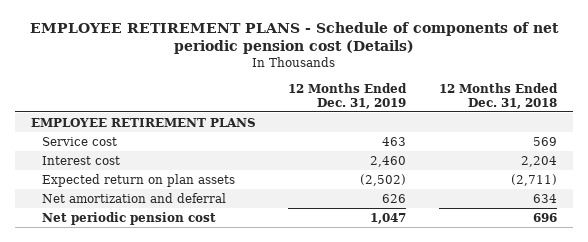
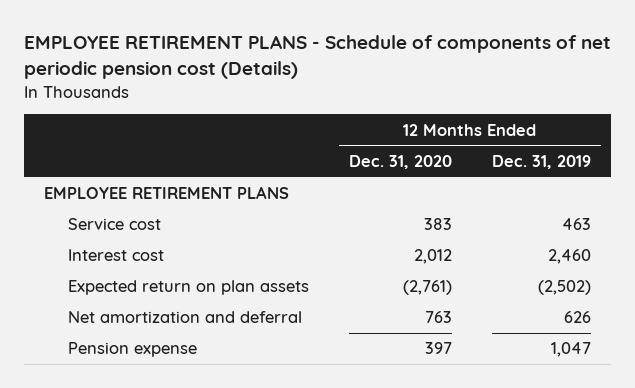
[438,82,558,109] 12 Months Ended Dec. 31, 2018 -> none
none -> [348,154,452,169] Dec. 31, 2020
[42,211,217,225] Net periodic pension cost -> [67,342,197,358] Pension expense

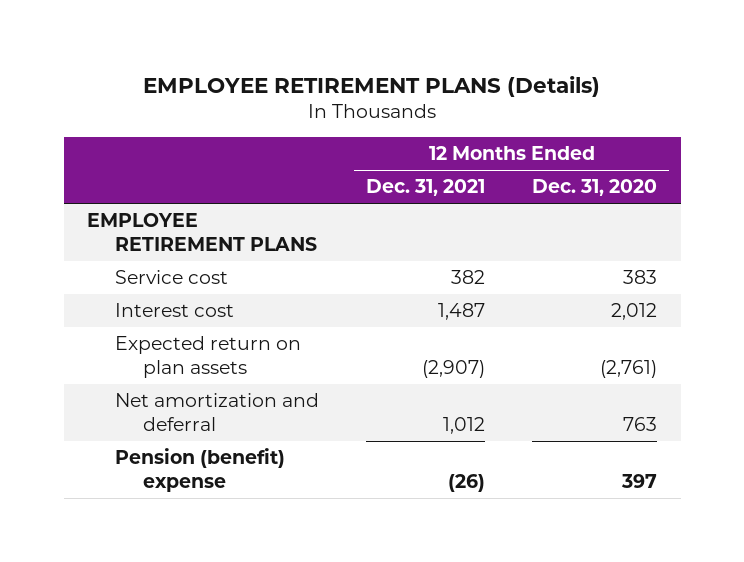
[23,35,611,80] EMPLOYEE RETIREMENT PLANS - Schedule of components of net periodic pension cost (Details) -> [143,75,601,97] EMPLOYEE RETIREMENT PLANS (Details)
[491,154,591,169] Dec. 31, 2019 -> none
none -> [366,179,486,197] Dec. 31, 2021
[67,342,197,358] Pension expense -> [115,448,286,492] Pension (benefit) expense

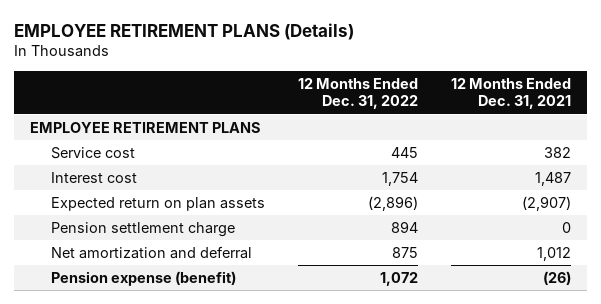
[532,179,658,197] Dec. 31, 2020 -> none
none -> [297,78,418,110] 12 Months Ended Dec. 31, 2022
none -> [50,222,235,238] Pension settlement charge
[115,448,286,492] Pension (benefit) expense -> [50,271,236,287] Pension expense (benefit)

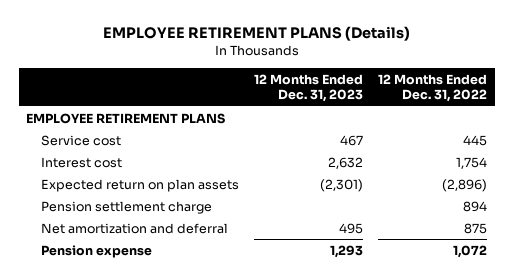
[450,78,571,110] 12 Months Ended Dec. 31, 2021 -> none
none -> [254,73,364,103] 12 Months Ended Dec. 31, 2023
[50,271,236,287] Pension expense (benefit) -> [40,244,152,258] Pension expense

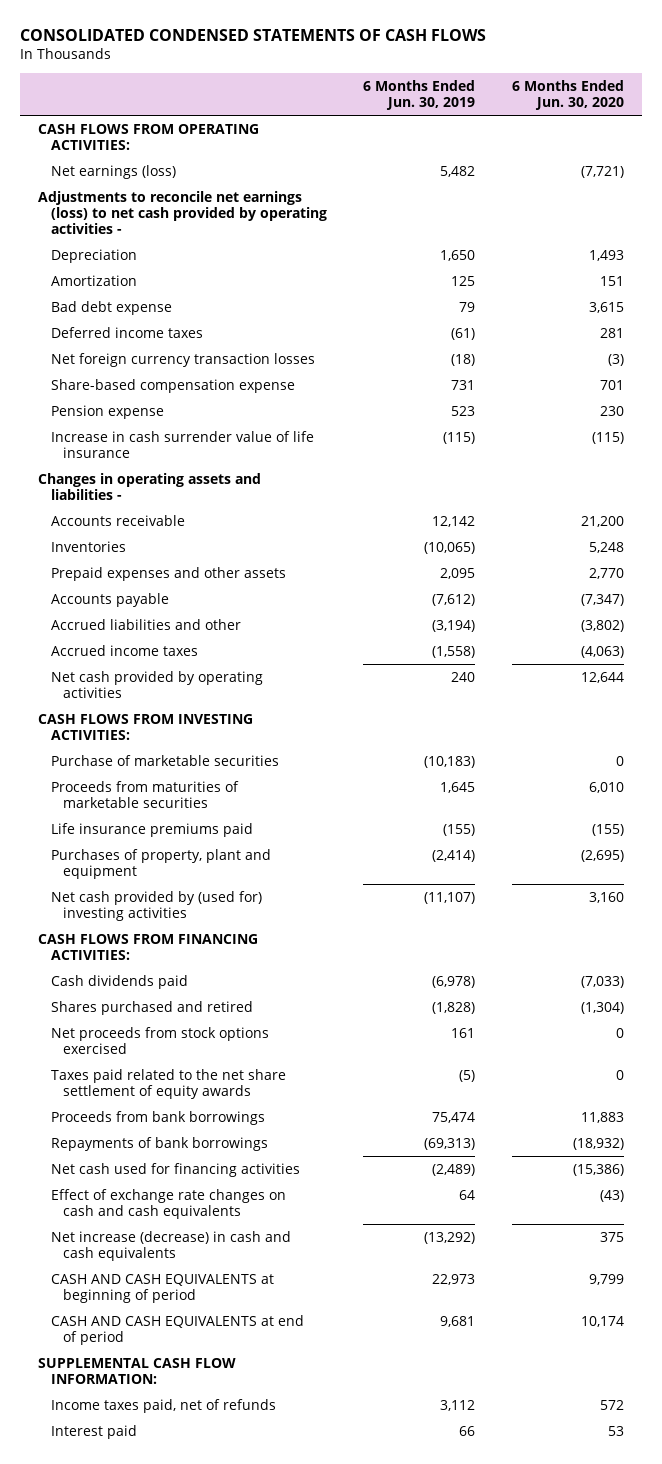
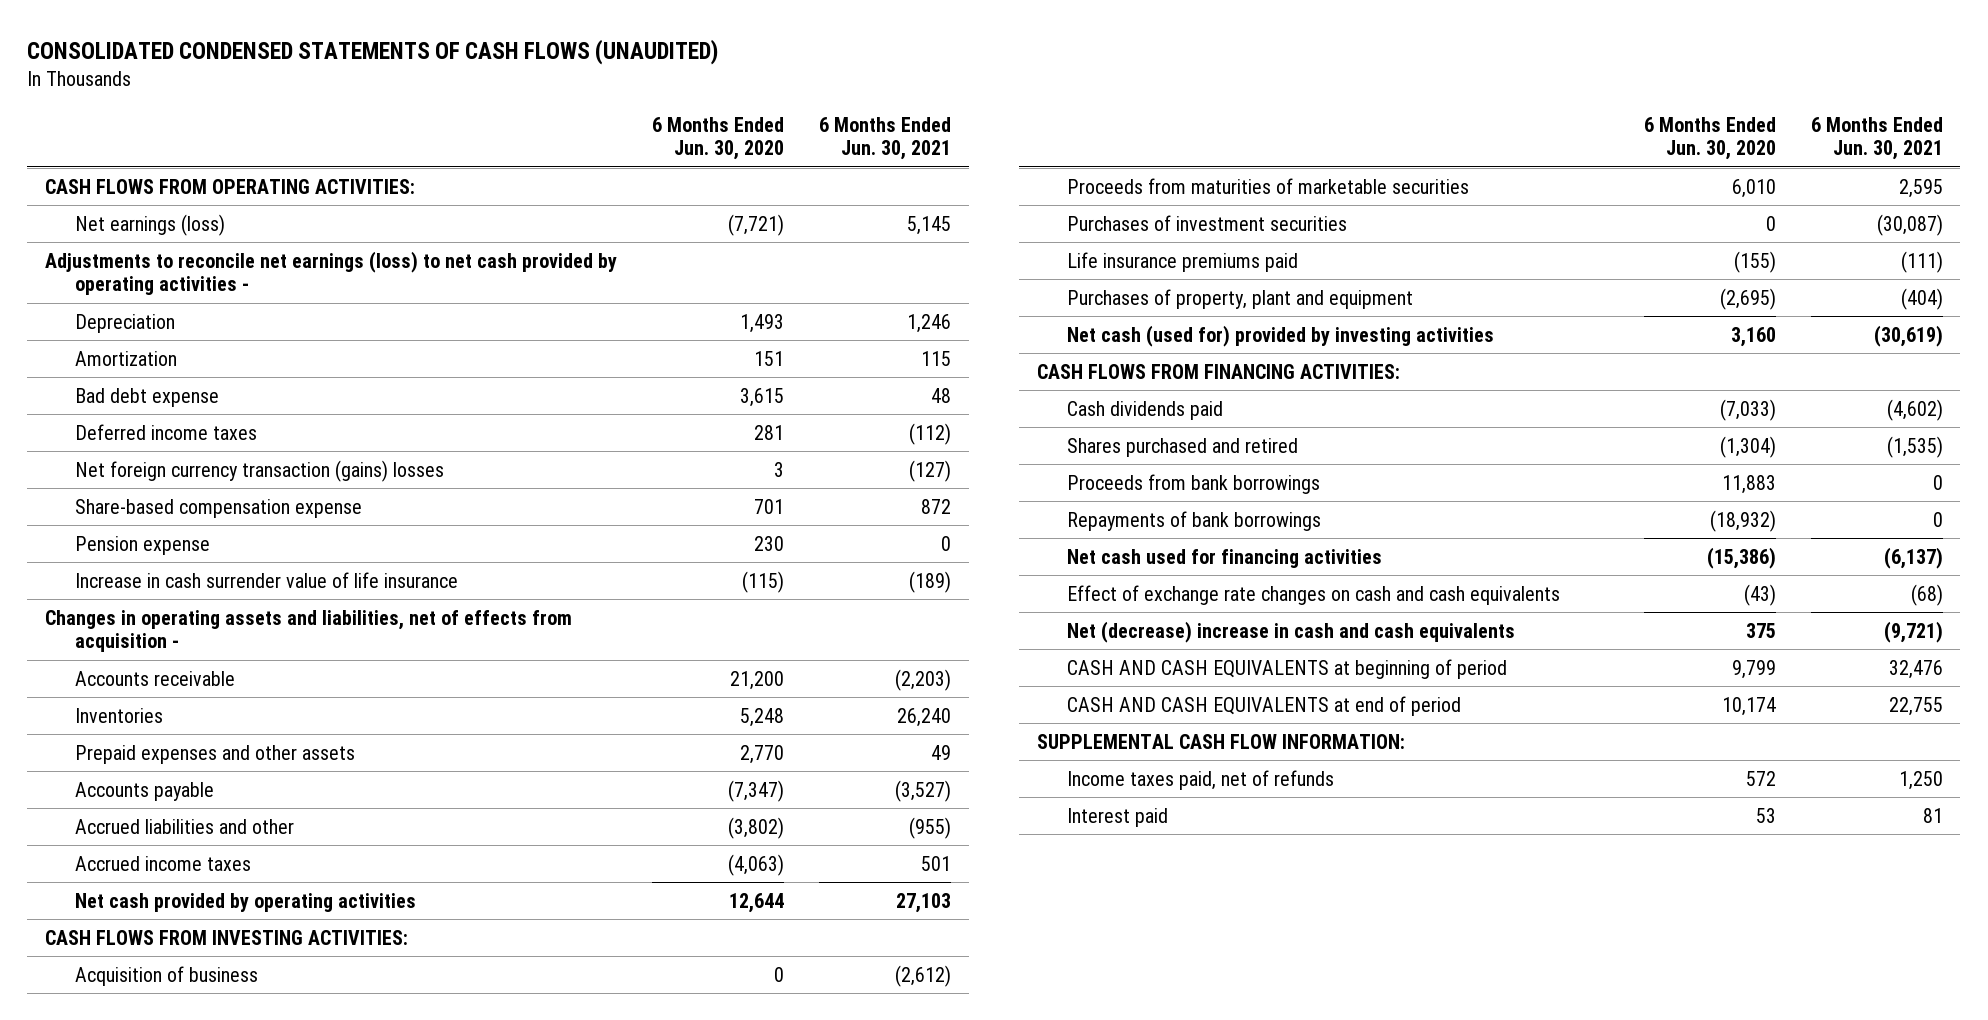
[19,28,486,41] CONSOLIDATED CONDENSED STATEMENTS OF CASH FLOWS -> [27,38,719,65] CONSOLIDATED CONDENSED STATEMENTS OF CASH FLOWS (UNAUDITED)
[363,80,476,111] 6 Months Ended Jun. 30, 2019 -> none
none -> [819,116,952,161] 6 Months Ended Jun. 30, 2021
[50,353,315,368] Net foreign currency transaction losses -> [75,459,445,482] Net foreign currency transaction (gains) losses
[608,354,625,367] (3) -> [774,461,785,477] 3
[38,473,262,501] Changes in operating assets and liabilities - -> [44,609,572,653] Changes in operating assets and liabilities, net of effects from acquisition -
[50,755,279,767] Purchase of marketable securities -> none
none -> [75,965,259,986] Acquisition of business
none -> [1066,214,1347,231] Purchases of investment securities
[50,891,262,922] Net cash provided by (used for) investing activities -> [1066,324,1494,347] Net cash (used for) provided by investing activities
[50,1027,269,1055] Net proceeds from stock options exercised -> none
[50,1069,286,1100] Taxes paid related to the net share settlement of equity awards -> none
[50,1231,291,1262] Net increase (decrease) in cash and cash equivalents -> [1066,620,1515,643] Net (decrease) increase in cash and cash equivalents

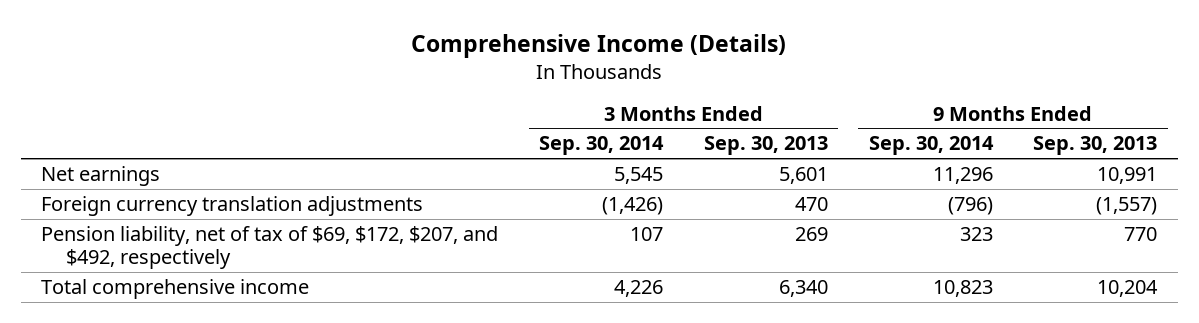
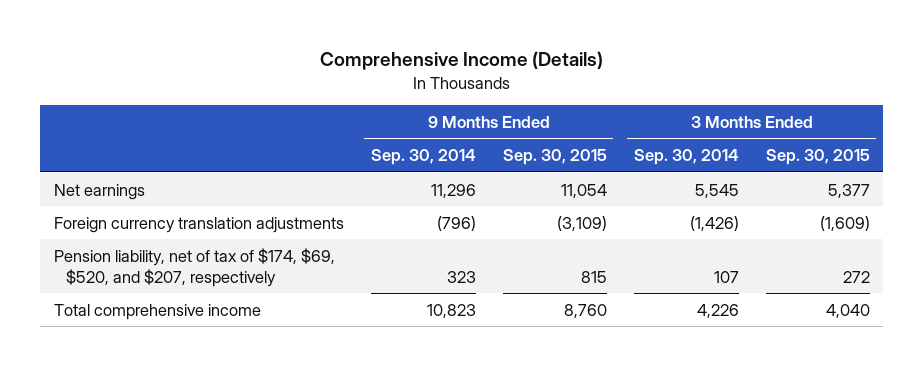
[703,136,828,156] Sep. 30, 2013 -> none
[1033,136,1158,156] Sep. 30, 2013 -> none
none -> [502,149,607,166] Sep. 30, 2015
none -> [765,149,870,166] Sep. 30, 2015
[41,226,499,270] Pension liability, net of tax of $69, $172, $207, and $492, respectively -> [53,247,335,287] Pension liability, net of tax of $174, $69, $520, and $207, respectively

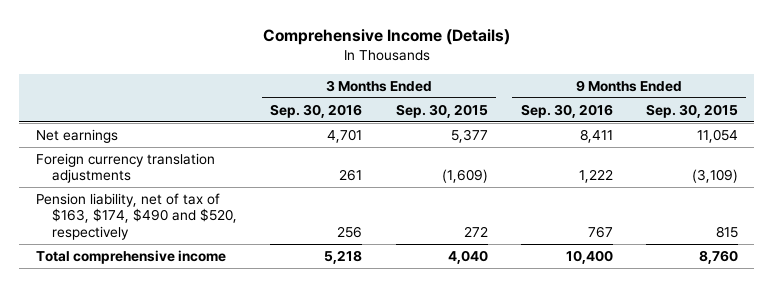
[370,149,476,166] Sep. 30, 2014 -> none
[633,149,739,166] Sep. 30, 2014 -> none
none -> [270,103,363,118] Sep. 30, 2016
none -> [520,103,613,118] Sep. 30, 2016
[53,247,335,287] Pension liability, net of tax of $174, $69, $520, and $207, respectively -> [36,192,238,240] Pension liability, net of tax of $163, $174, $490 and $520, respectively

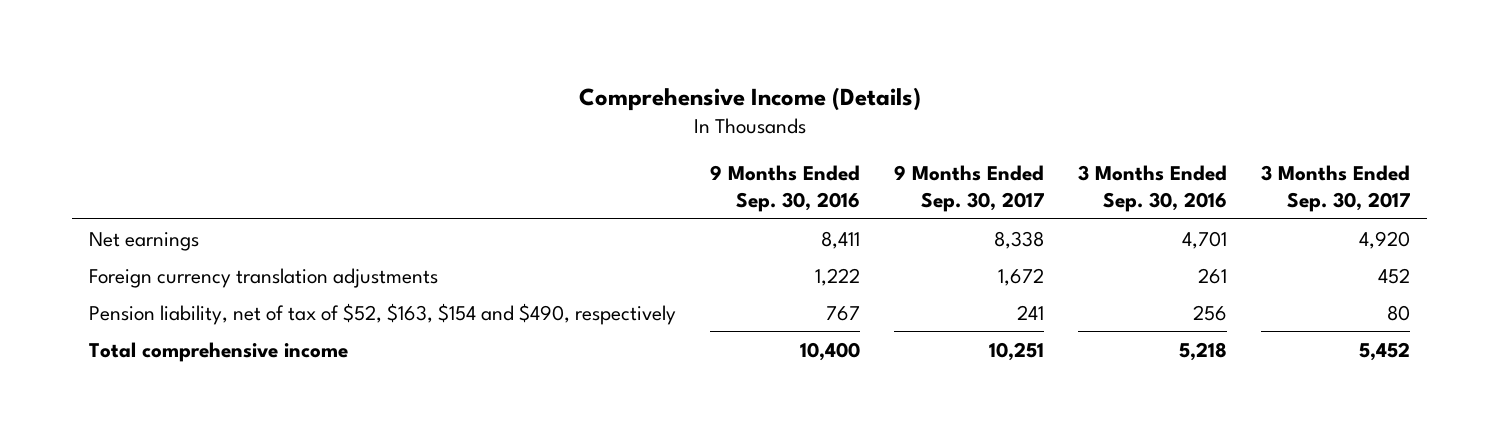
[395,103,488,118] Sep. 30, 2015 -> none
[645,103,738,118] Sep. 30, 2015 -> none
none -> [894,165,1045,213] 9 Months Ended Sep. 30, 2017
none -> [1261,165,1411,213] 3 Months Ended Sep. 30, 2017
[36,192,238,240] Pension liability, net of tax of $163, $174, $490 and $520, respectively -> [88,302,676,325] Pension liability, net of tax of $52, $163, $154 and $490, respectively

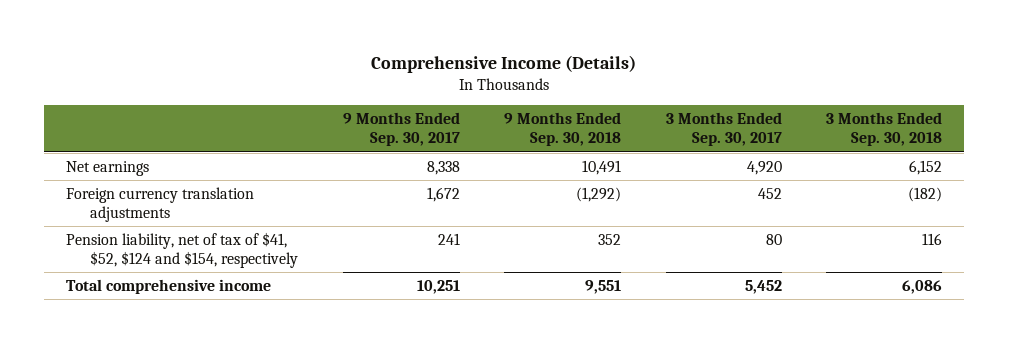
[709,165,860,213] 9 Months Ended Sep. 30, 2016 -> none
[1078,165,1228,213] 3 Months Ended Sep. 30, 2016 -> none
none -> [504,112,622,147] 9 Months Ended Sep. 30, 2018
none -> [826,112,943,147] 3 Months Ended Sep. 30, 2018
[88,302,676,325] Pension liability, net of tax of $52, $163, $154 and $490, respectively -> [66,231,299,268] Pension liability, net of tax of $41, $52, $124 and $154, respectively

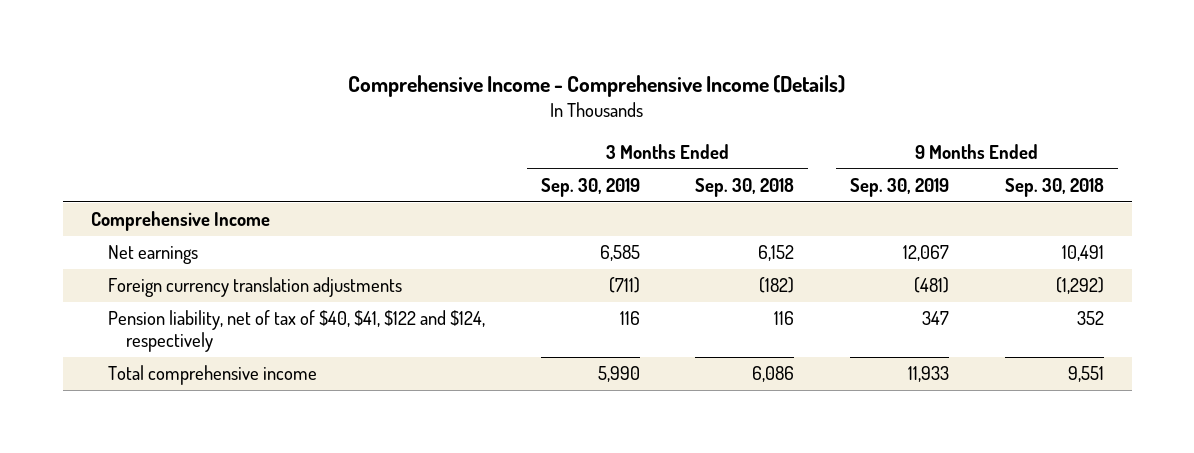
[371,54,637,73] Comprehensive Income (Details) -> [348,74,846,97] Comprehensive Income - Comprehensive Income (Details)
[342,112,460,147] 9 Months Ended Sep. 30, 2017 -> none
[665,112,782,147] 3 Months Ended Sep. 30, 2017 -> none
none -> [540,178,640,198] Sep. 30, 2019
none -> [850,178,950,198] Sep. 30, 2019
none -> [90,211,270,232] Comprehensive Income
[66,231,299,268] Pension liability, net of tax of $41, $52, $124 and $154, respectively -> [108,310,486,353] Pension liability, net of tax of $40, $41, $122 and $124, respectively

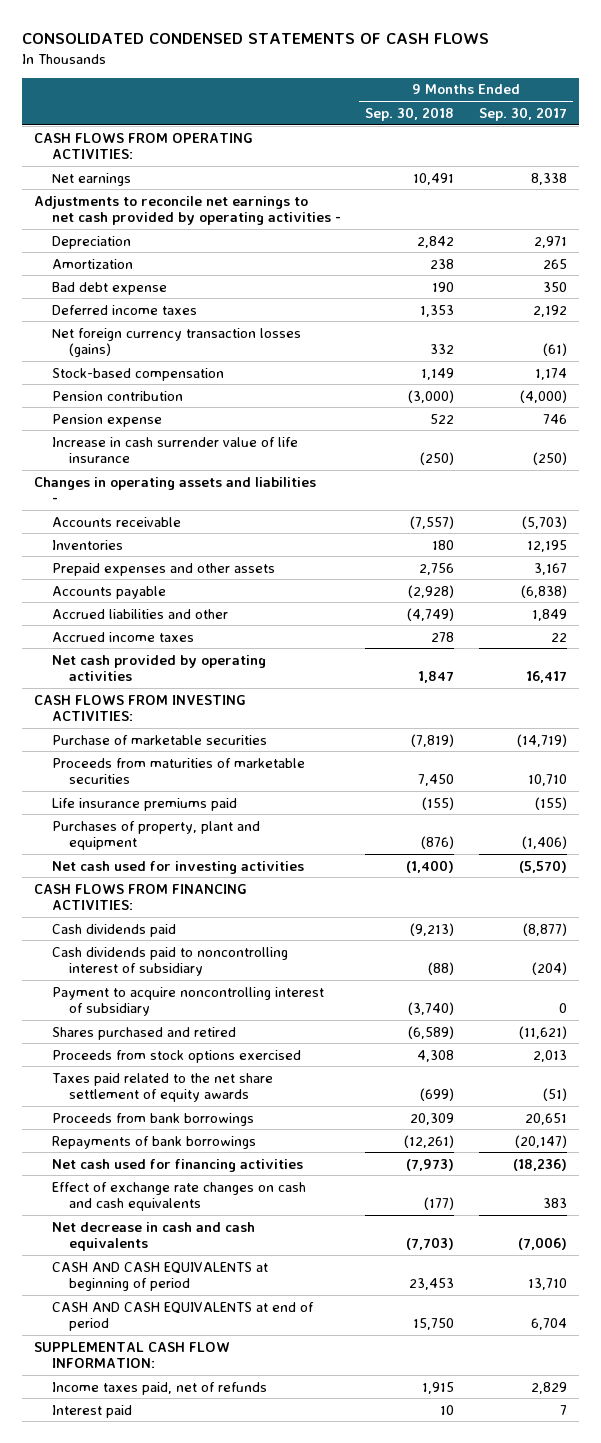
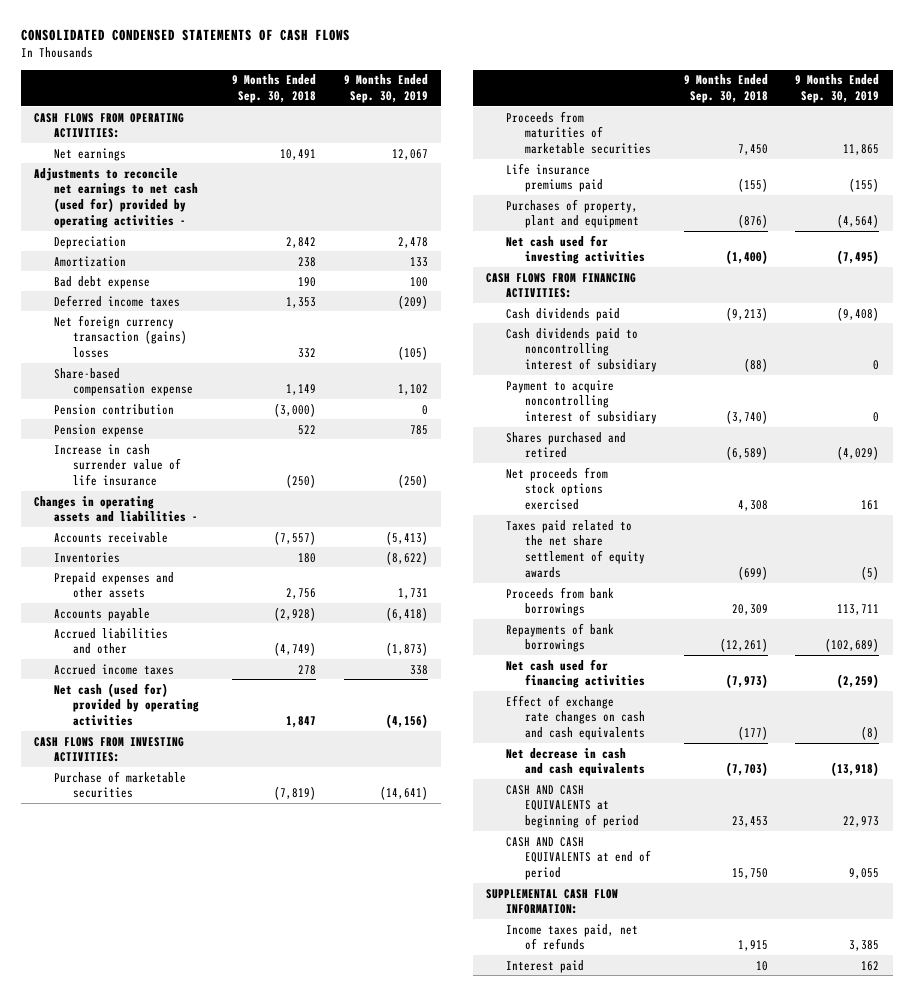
[478,106,567,121] Sep. 30, 2017 -> none
none -> [343,74,428,104] 9 Months Ended Sep. 30, 2019
[34,195,341,226] Adjustments to reconcile net earnings to net cash provided by operating activities - -> [34,167,198,228] Adjustments to reconcile net earnings to net cash (used for) provided by operating activities -
[51,327,301,358] Net foreign currency transaction losses (gains) -> [53,314,188,359] Net foreign currency transaction (gains) losses
[51,367,224,381] Stock-based compensation -> [53,367,194,397] Share-based compensation expense
[51,654,266,682] Net cash provided by operating activities -> [53,682,200,727] Net cash (used for) provided by operating activities
[51,1049,301,1063] Proceeds from stock options exercised -> [505,466,608,511] Net proceeds from stock options exercised

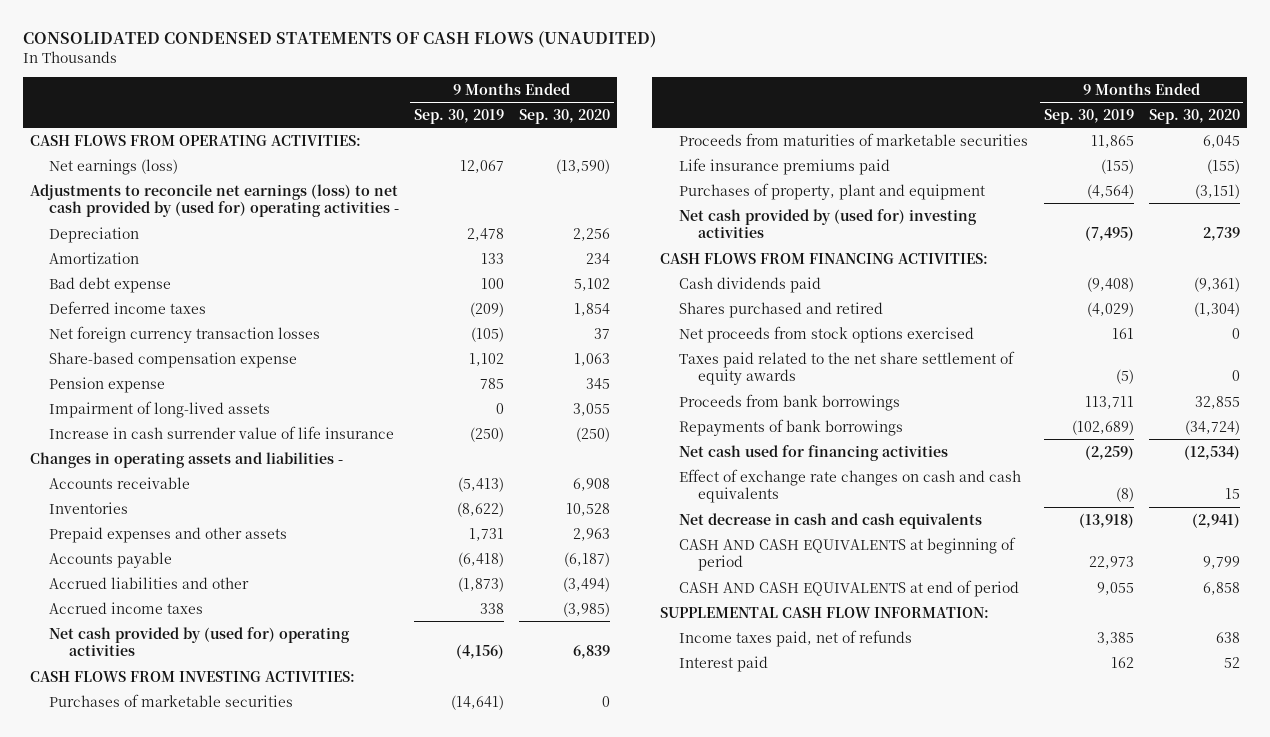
[20,29,350,42] CONSOLIDATED CONDENSED STATEMENTS OF CASH FLOWS -> [22,31,656,49] CONSOLIDATED CONDENSED STATEMENTS OF CASH FLOWS (UNAUDITED)
[232,74,317,104] 9 Months Ended Sep. 30, 2018 -> none
none -> [519,108,611,124] Sep. 30, 2020
[53,147,126,161] Net earnings -> [49,158,179,175] Net earnings (loss)
[34,167,198,228] Adjustments to reconcile net earnings to net cash (used for) provided by operating activities - -> [30,183,400,218] Adjustments to reconcile net earnings (loss) to net cash provided by (used for) operating activities -
[53,314,188,359] Net foreign currency transaction (gains) losses -> [49,325,321,343] Net foreign currency transaction losses
[53,403,174,415] Pension contribution -> none
none -> [49,400,271,418] Impairment of long-lived assets
[53,682,200,727] Net cash (used for) provided by operating activities -> [49,626,351,657] Net cash provided by (used for) operating activities
[53,770,186,799] Purchase of marketable securities -> [49,693,294,707] Purchases of marketable securities
[505,234,645,265] Net cash used for investing activities -> [679,208,978,239] Net cash provided by (used for) investing activities
[505,327,657,373] Cash dividends paid to noncontrolling interest of subsidiary -> none
[505,379,657,425] Payment to acquire noncontrolling interest of subsidiary -> none

